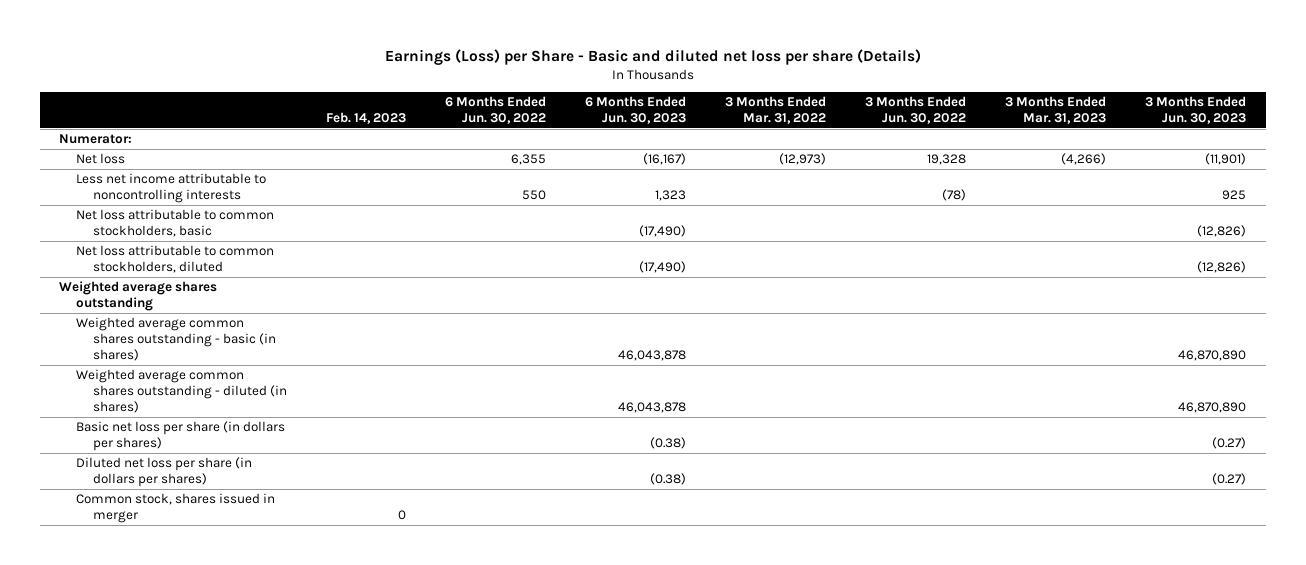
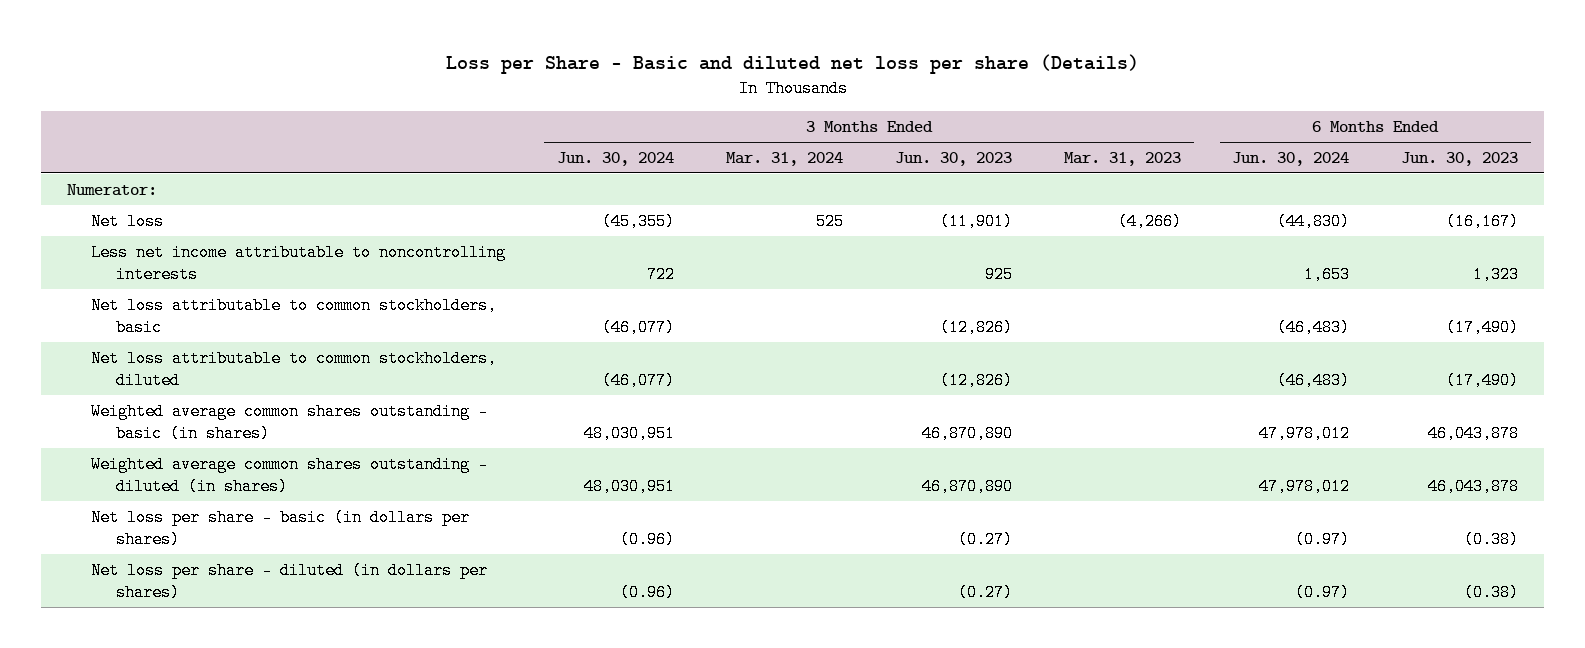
[384,48,921,65] Earnings (Loss) per Share - Basic and diluted net loss per share (Details) -> [445,53,1139,74] Loss per Share - Basic and diluted net loss per share (Details)
[326,111,407,124] Feb. 14, 2023 -> none
[445,95,547,124] 6 Months Ended Jun. 30, 2022 -> none
[725,95,827,124] 3 Months Ended Mar. 31, 2022 -> none
[865,95,967,124] 3 Months Ended Jun. 30, 2022 -> none
none -> [557,151,675,166] Jun. 30, 2024
none -> [725,151,843,166] Mar. 31, 2024
none -> [1232,151,1350,166] Jun. 30, 2024
[59,281,218,312] Weighted average shares outstanding -> none
[76,493,276,524] Common stock, shares issued in merger -> none
[76,421,286,452] Basic net loss per share (in dollars per shares) -> [91,508,471,549] Net loss per share - basic (in dollars per shares)
[76,457,253,488] Diluted net loss per share (in dollars per shares) -> [91,561,489,602] Net loss per share - diluted (in dollars per shares)

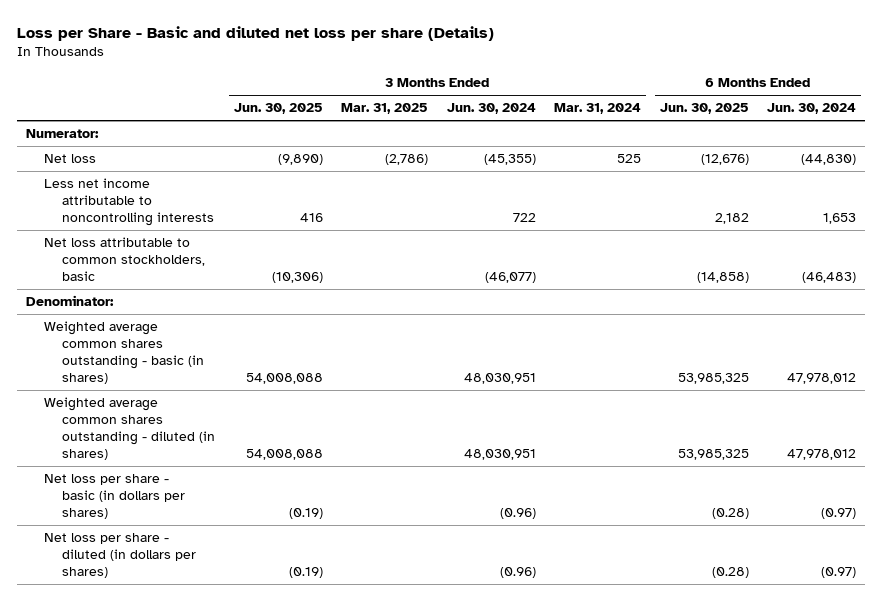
[894,151,1012,166] Jun. 30, 2023 -> none
[1063,151,1181,166] Mar. 31, 2023 -> none
[1401,151,1519,166] Jun. 30, 2023 -> none
none -> [233,103,323,115] Jun. 30, 2025
none -> [341,103,429,115] Mar. 31, 2025
none -> [659,103,749,115] Jun. 30, 2025
[91,349,498,390] Net loss attributable to common stockholders, diluted -> none
none -> [25,295,114,307] Denominator:

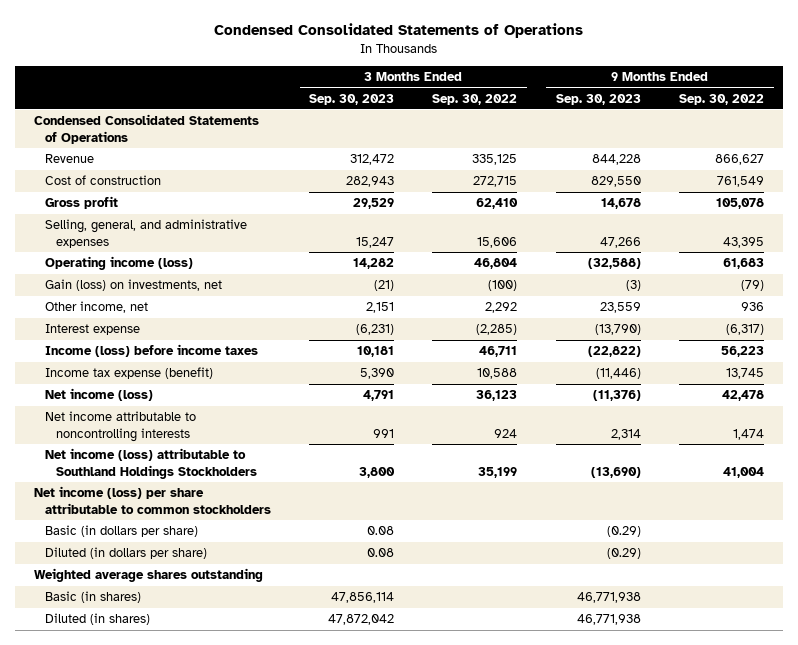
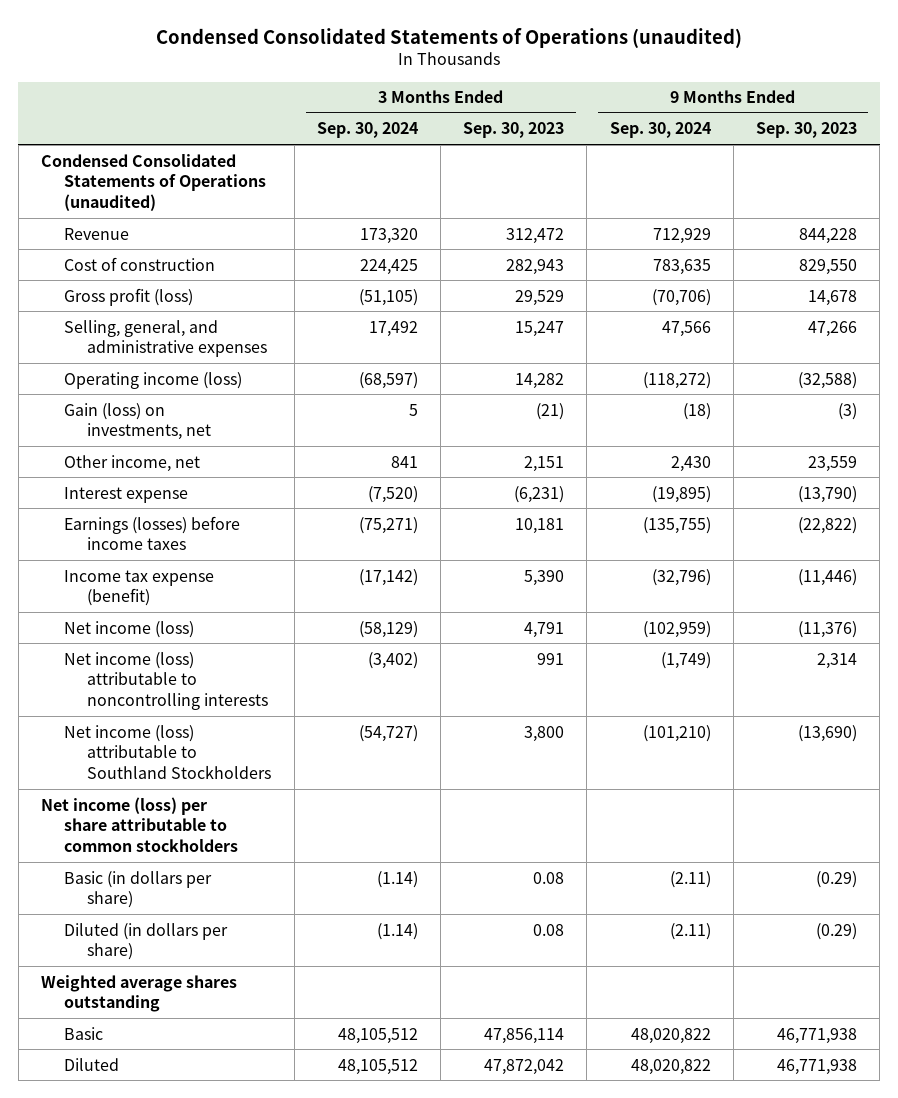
[214,23,584,39] Condensed Consolidated Statements of Operations -> [156,27,743,48] Condensed Consolidated Statements of Operations (unaudited)
[432,93,518,105] Sep. 30, 2022 -> none
[679,93,765,105] Sep. 30, 2022 -> none
none -> [316,122,418,139] Sep. 30, 2024
none -> [609,122,711,139] Sep. 30, 2024
[34,114,260,144] Condensed Consolidated Statements of Operations -> [41,153,267,211] Condensed Consolidated Statements of Operations (unaudited)
[44,196,118,210] Gross profit -> [64,287,194,306] Gross profit (loss)
[44,344,258,358] Income (loss) before income taxes -> [64,515,241,551] Earnings (losses) before income taxes
[44,411,196,442] Net income attributable to noncontrolling interests -> [64,651,269,710] Net income (loss) attributable to noncontrolling interests
[44,448,257,479] Net income (loss) attributable to Southland Holdings Stockholders -> [64,724,272,779] Net income (loss) attributable to Southland Stockholders
[44,591,141,604] Basic (in shares) -> [64,1026,104,1040] Basic
[44,613,150,626] Diluted (in shares) -> [64,1057,120,1071] Diluted

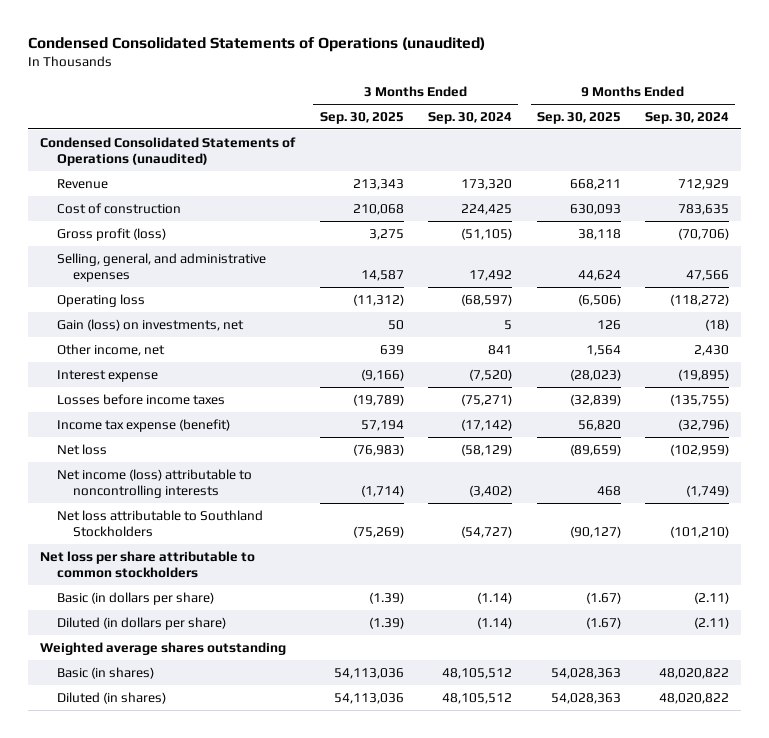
[463,122,565,139] Sep. 30, 2023 -> none
[756,122,858,139] Sep. 30, 2023 -> none
none -> [319,111,404,124] Sep. 30, 2025
none -> [536,111,621,124] Sep. 30, 2025
[64,371,243,389] Operating income (loss) -> [56,293,145,307] Operating loss
[64,515,241,551] Earnings (losses) before income taxes -> [56,393,225,405] Losses before income taxes
[64,620,195,638] Net income (loss) -> [56,443,107,455] Net loss
[64,724,272,779] Net income (loss) attributable to Southland Stockholders -> [56,509,263,538] Net loss attributable to Southland Stockholders
[41,796,239,852] Net income (loss) per share attributable to common stockholders -> [40,550,256,579] Net loss per share attributable to common stockholders
[64,1026,104,1040] Basic -> [56,666,154,679] Basic (in shares)
[64,1057,120,1071] Diluted -> [56,691,166,704] Diluted (in shares)

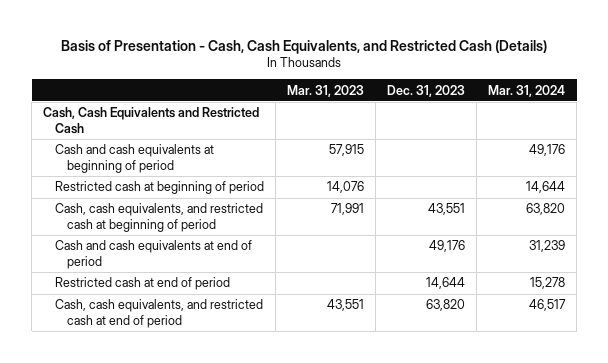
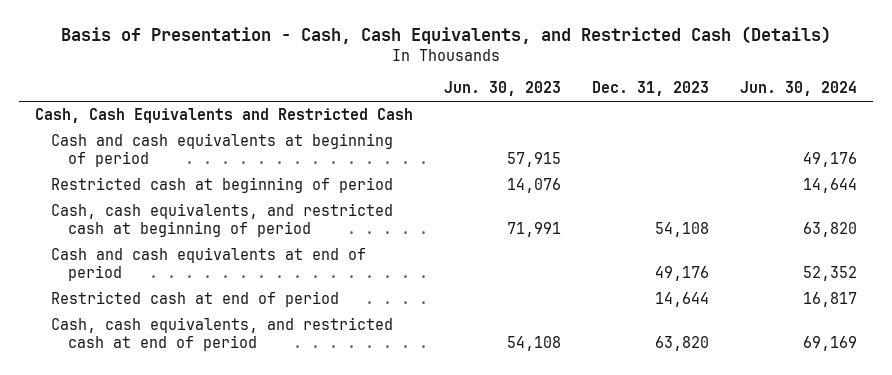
[287,84,365,97] Mar. 31, 2023 -> none
[488,84,566,97] Mar. 31, 2024 -> none
none -> [443,81,561,97] Jun. 30, 2023
none -> [740,81,858,97] Jun. 30, 2024
[428,203,466,216] 43,551 -> [654,221,709,237] 54,108

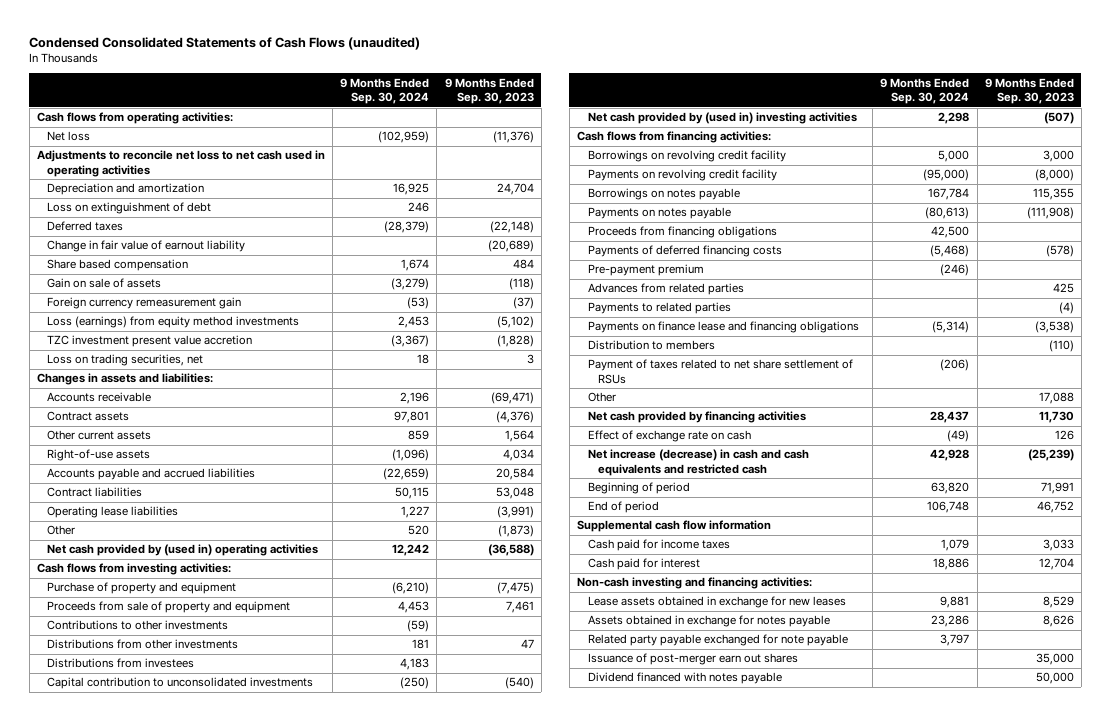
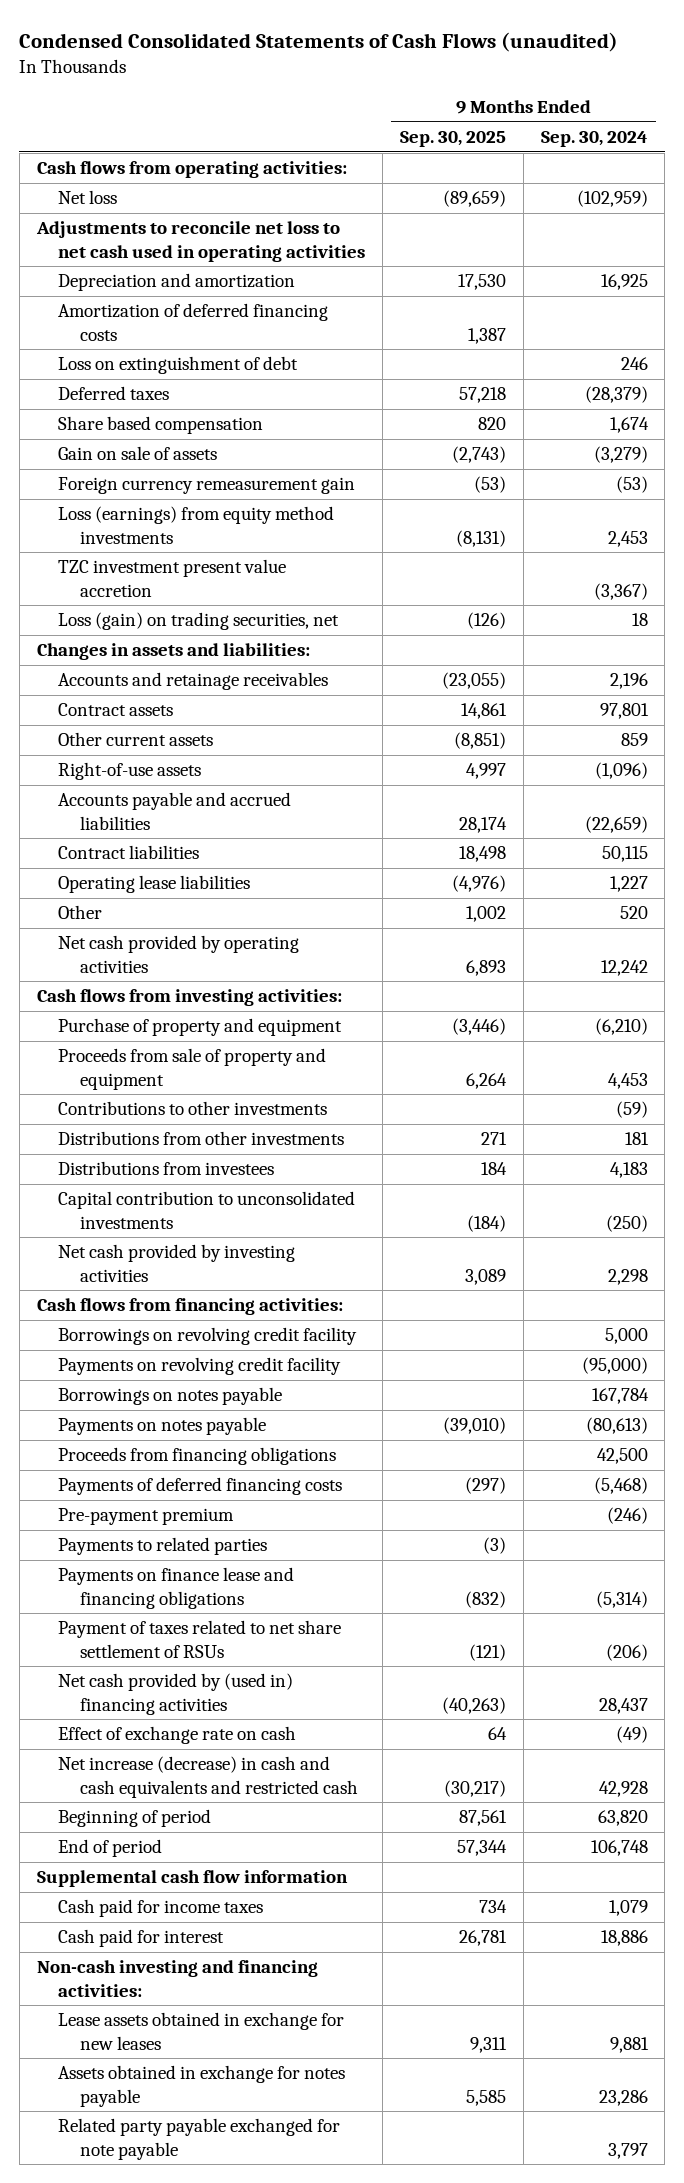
[444,77,534,105] 9 Months Ended Sep. 30, 2023 -> none
none -> [399,130,506,147] Sep. 30, 2025
none -> [58,303,329,341] Amortization of deferred financing costs
[47,240,246,253] Change in fair value of earnout liability -> none
[47,354,204,367] Loss on trading securities, net -> [58,612,340,631] Loss (gain) on trading securities, net
[47,392,152,403] Accounts receivable -> [58,672,329,691] Accounts and retainage receivables
[47,544,319,557] Net cash provided by (used in) operating activities -> [58,935,300,973] Net cash provided by operating activities
[587,112,857,125] Net cash provided by (used in) investing activities -> [58,1244,296,1282] Net cash provided by investing activities
[587,283,744,296] Advances from related parties -> none
[587,340,715,351] Distribution to members -> none
[587,392,616,403] Other -> none
[587,411,806,424] Net cash provided by financing activities -> [58,1673,294,1715] Net cash provided by (used in) financing activities
[587,653,798,666] Issuance of post-merger earn out shares -> none
[587,672,782,685] Dividend financed with notes payable -> none

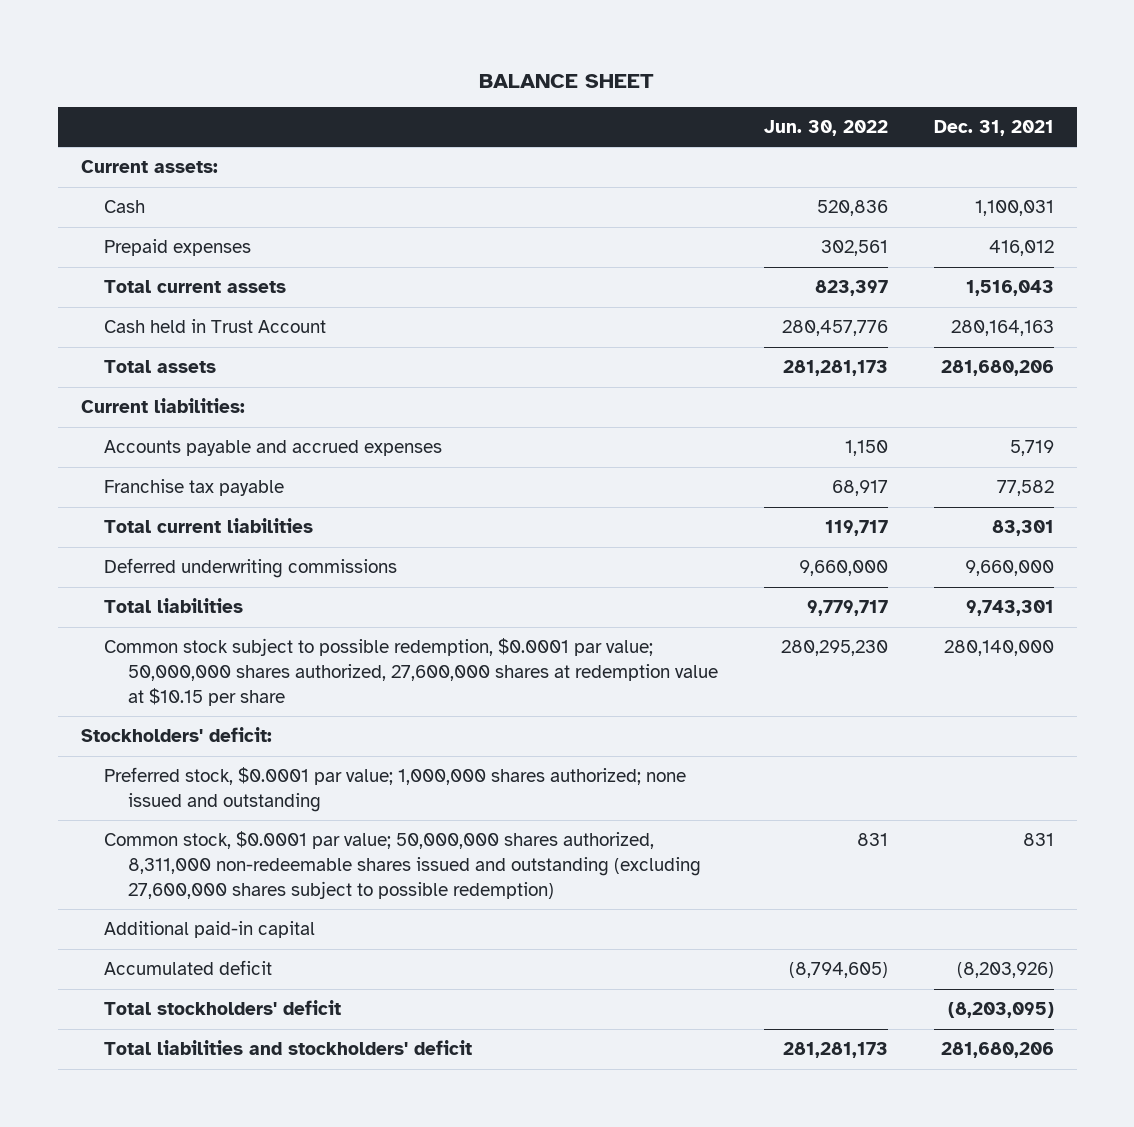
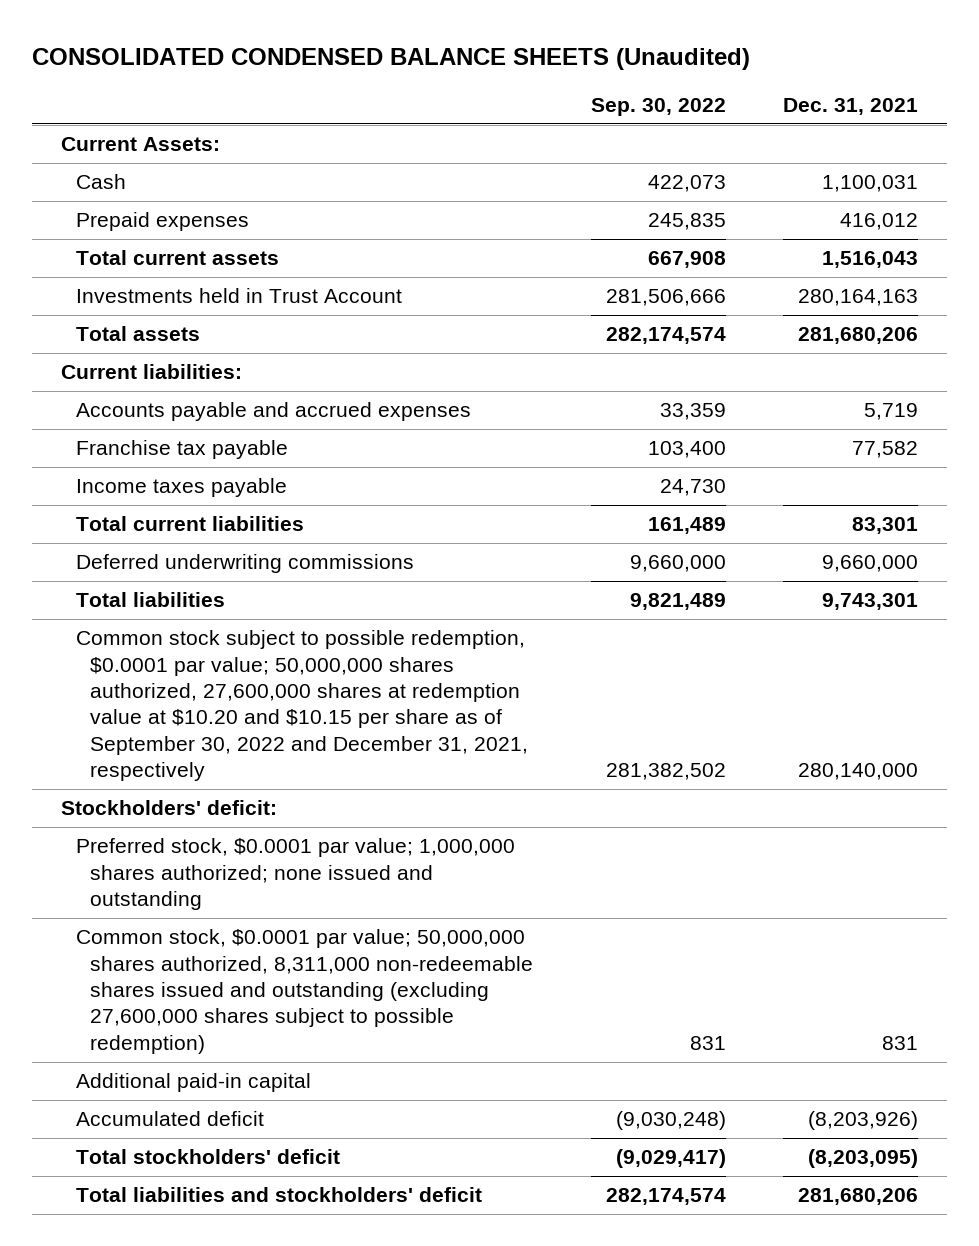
[479,73,655,88] BALANCE SHEET -> [32,47,751,70] CONSOLIDATED CONDENSED BALANCE SHEETS (Unaudited)
[763,119,888,136] Jun. 30, 2022 -> none
none -> [590,97,726,116] Sep. 30, 2022
[80,160,218,174] Current assets: -> [61,137,221,152] Current Assets:
[104,319,327,334] Cash held in Trust Account -> [75,288,402,304] Investments held in Trust Account
none -> [75,478,287,498] Income taxes payable
[104,638,718,706] Common stock subject to possible redemption, $0.0001 par value; 50,000,000 shares authorized, 27,600,000 shares at redemption value at $10.15 per share -> [75,630,529,781] Common stock subject to possible redemption, $0.0001 par value; 50,000,000 shares authorized, 27,600,000 shares at redemption value at $10.20 and $10.15 per share as of September 30, 2022 and December 31, 2021, respectively

